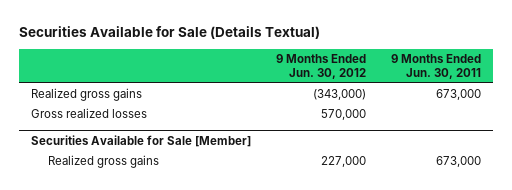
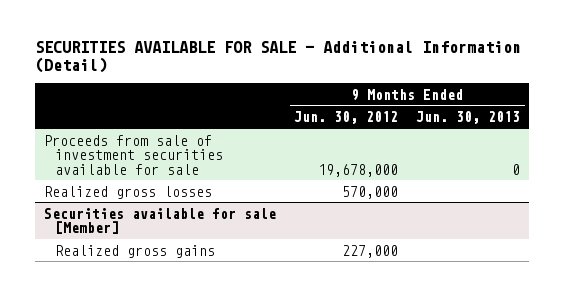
[18,25,320,39] Securities Available for Sale (Details Textual) -> [34,41,521,74] SECURITIES AVAILABLE FOR SALE - Additional Information (Detail)
[390,53,481,79] 9 Months Ended Jun. 30, 2011 -> none
none -> [416,111,521,125] Jun. 30, 2013
[31,88,143,102] Realized gross gains -> none
none -> [44,134,223,175] Proceeds from sale of investment securities available for sale
[31,108,148,119] Gross realized losses -> [44,185,213,199] Realized gross losses
[31,135,252,148] Securities Available for Sale [Member] -> [44,207,277,235] Securities available for sale [Member]

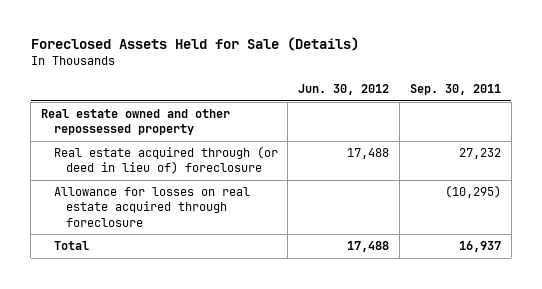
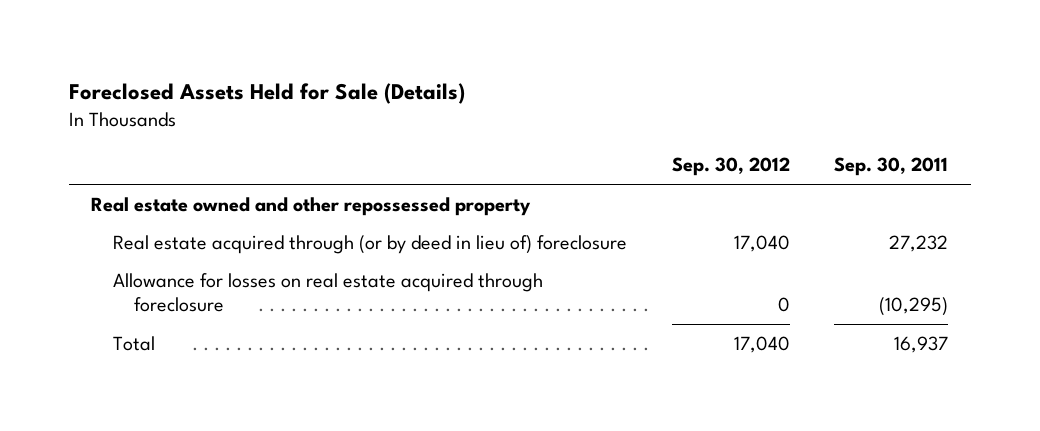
[298,84,390,96] Jun. 30, 2012 -> none
none -> [671,157,790,177] Sep. 30, 2012
[53,146,278,175] Real estate acquired through (or deed in lieu of) foreclosure -> [112,234,627,254] Real estate acquired through (or by deed in lieu of) foreclosure

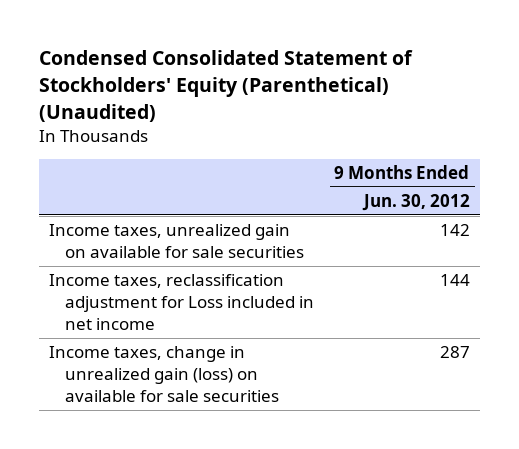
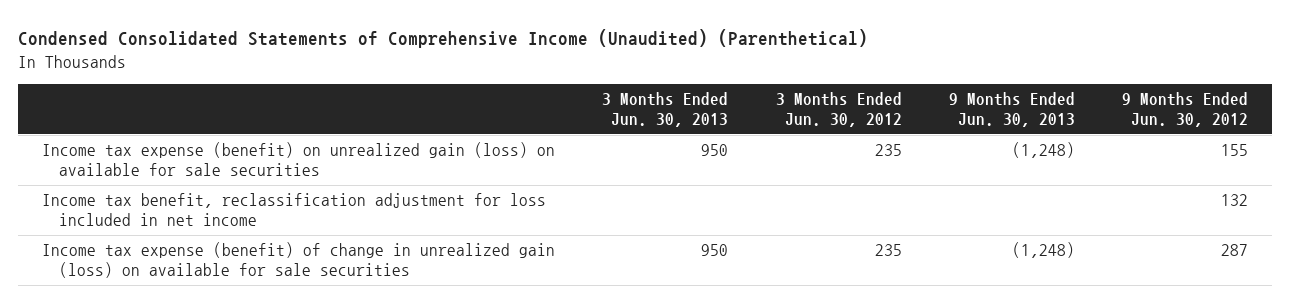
[38,50,413,122] Condensed Consolidated Statement of Stockholders' Equity (Parenthetical) (Unaudited) -> [18,29,869,49] Condensed Consolidated Statements of Comprehensive Income (Unaudited) (Parenthetical)
none -> [602,92,729,128] 3 Months Ended Jun. 30, 2013
none -> [775,92,902,128] 3 Months Ended Jun. 30, 2012
none -> [948,92,1075,128] 9 Months Ended Jun. 30, 2013
[49,224,304,258] Income taxes, unrealized gain on available for sale securities -> [42,142,556,177] Income tax expense (benefit) on unrealized gain (loss) on available for sale securities
[439,224,470,237] 142 -> [1221,144,1249,157] 155
[49,274,314,330] Income taxes, reclassification adjustment for Loss included in net income -> [42,193,547,227] Income tax benefit, reclassification adjustment for loss included in net income
[439,274,470,287] 144 -> [1221,194,1249,207] 132
[49,346,279,402] Income taxes, change in unrealized gain (loss) on available for sale securities -> [42,242,556,279] Income tax expense (benefit) of change in unrealized gain (loss) on available for sale securities

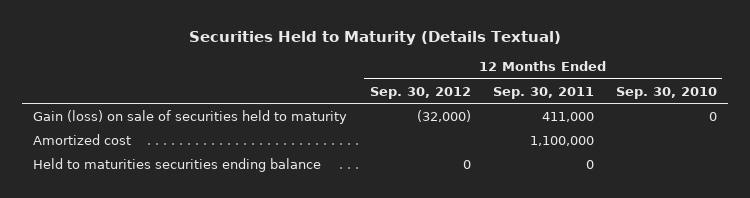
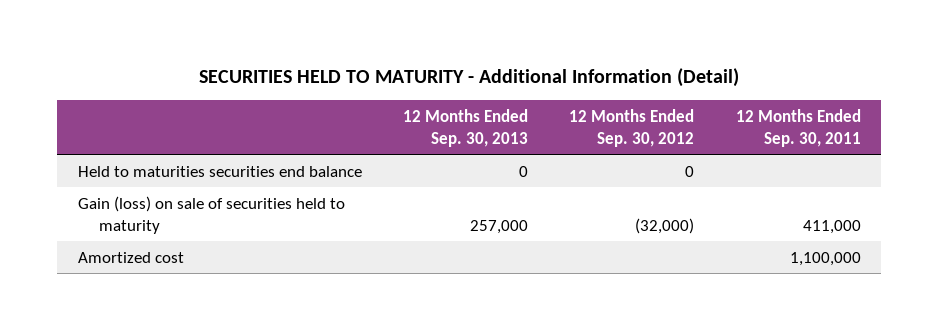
[189,30,562,45] Securities Held to Maturity (Details Textual) -> [199,68,740,88] SECURITIES HELD TO MATURITY - Additional Information (Detail)
[615,86,717,99] Sep. 30, 2010 -> none
none -> [402,108,528,147] 12 Months Ended Sep. 30, 2013
none -> [77,165,362,177] Held to maturities securities end balance
[33,157,322,172] Held to maturities securities ending balance -> none

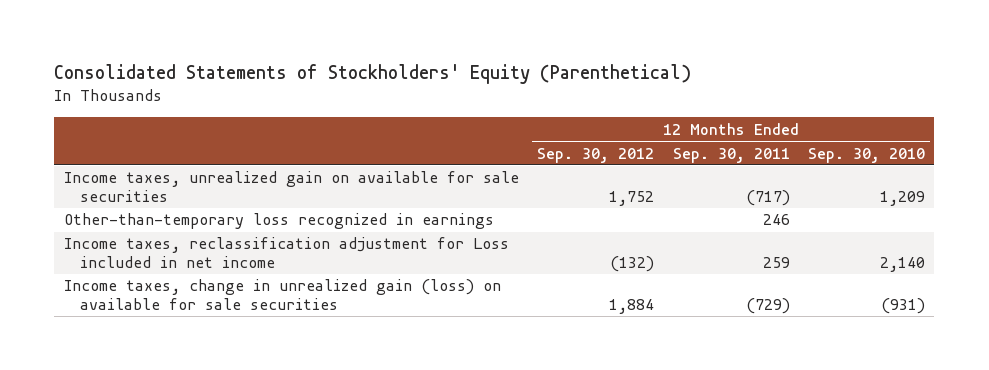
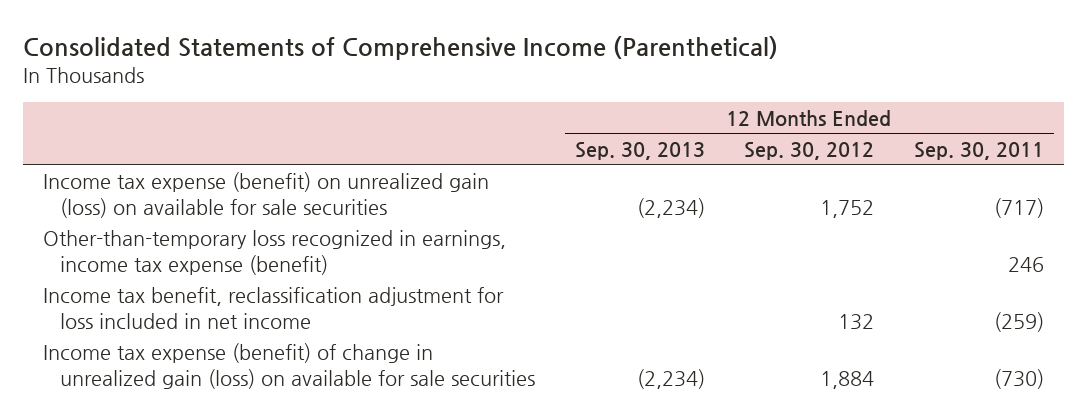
[54,64,692,85] Consolidated Statements of Stockholders' Equity (Parenthetical) -> [23,35,779,60] Consolidated Statements of Comprehensive Income (Parenthetical)
[808,147,926,163] Sep. 30, 2010 -> none
none -> [574,141,705,160] Sep. 30, 2013
[63,171,519,203] Income taxes, unrealized gain on available for sale securities -> [43,171,490,218] Income tax expense (benefit) on unrealized gain (loss) on available for sale securities
[63,213,494,230] Other-than-temporary loss recognized in earnings -> [43,229,507,275] Other-than-temporary loss recognized in earnings, income tax expense (benefit)
[63,237,509,269] Income taxes, reclassification adjustment for Loss included in net income -> [43,286,505,329] Income tax benefit, reclassification adjustment for loss included in net income
[610,256,655,273] (132) -> [838,313,875,330] 132
[762,257,790,269] 259 -> [993,311,1044,332] (259)
[63,279,501,311] Income taxes, change in unrealized gain (loss) on available for sale securities -> [43,342,536,389] Income tax expense (benefit) of change in unrealized gain (loss) on available for sale securities
[745,298,790,315] (729) -> [993,368,1044,389] (730)

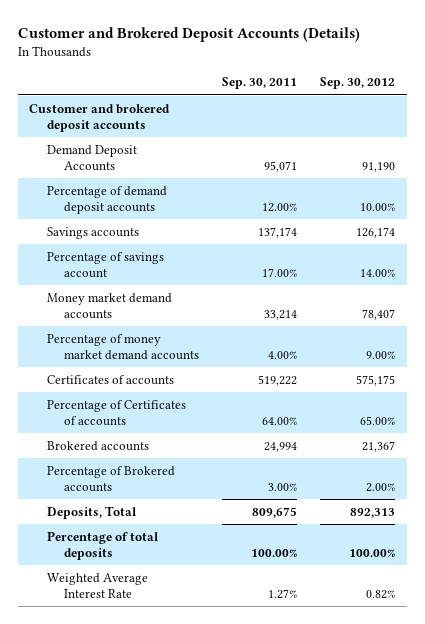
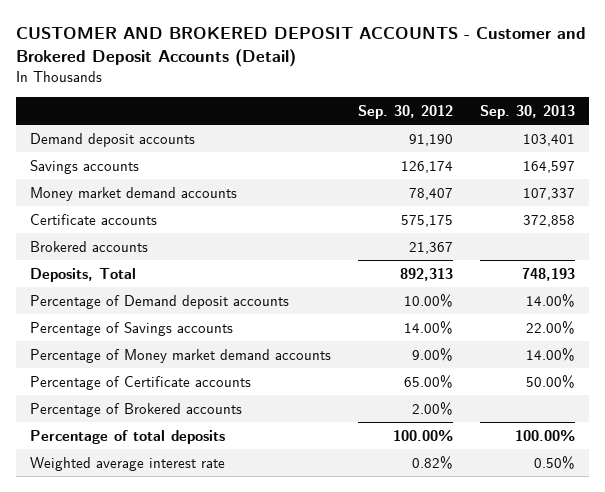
[17,27,360,43] Customer and Brokered Deposit Accounts (Details) -> [16,27,587,68] CUSTOMER AND BROKERED DEPOSIT ACCOUNTS - Customer and Brokered Deposit Accounts (Detail)
[222,77,298,90] Sep. 30, 2011 -> none
none -> [480,104,576,119] Sep. 30, 2013
[29,103,171,133] Customer and brokered deposit accounts -> none
[46,185,167,215] Percentage of demand deposit accounts -> none
[46,144,137,172] Demand Deposit Accounts -> [30,132,196,147] Demand deposit accounts
[46,251,164,279] Percentage of savings account -> none
[46,333,200,361] Percentage of money market demand accounts -> none
[46,399,186,427] Percentage of Certificates of accounts -> none
[46,374,174,385] Certificates of accounts -> [30,213,158,225] Certificate accounts
none -> [30,294,290,309] Percentage of Demand deposit accounts
none -> [30,321,234,336] Percentage of Savings accounts
none -> [30,348,332,363] Percentage of Money market demand accounts
none -> [30,375,252,390] Percentage of Certificate accounts
[46,465,175,493] Percentage of Brokered accounts -> [30,402,243,417] Percentage of Brokered accounts
[46,572,148,599] Weighted Average Interest Rate -> [30,456,226,471] Weighted average interest rate

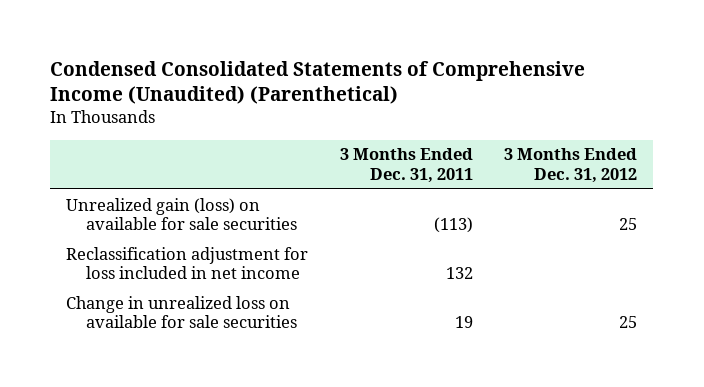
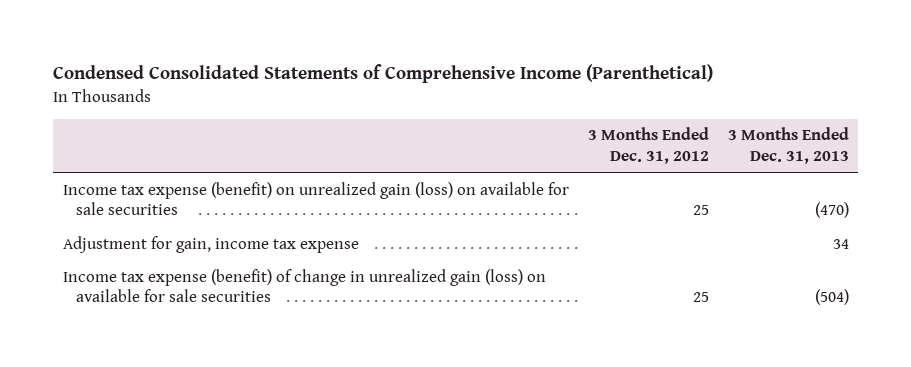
[50,60,586,105] Condensed Consolidated Statements of Comprehensive Income (Unaudited) (Parenthetical) -> [53,64,714,84] Condensed Consolidated Statements of Comprehensive Income (Parenthetical)
[339,148,473,183] 3 Months Ended Dec. 31, 2011 -> none
none -> [727,127,849,164] 3 Months Ended Dec. 31, 2013
[66,246,309,280] Reclassification adjustment for loss included in net income -> none
[66,197,298,231] Unrealized gain (loss) on available for sale securities -> [62,181,569,216] Income tax expense (benefit) on unrealized gain (loss) on available for sale securities
none -> [62,235,359,253] Adjustment for gain, income tax expense
[66,295,298,329] Change in unrealized loss on available for sale securities -> [62,268,546,303] Income tax expense (benefit) of change in unrealized gain (loss) on available for sale securities

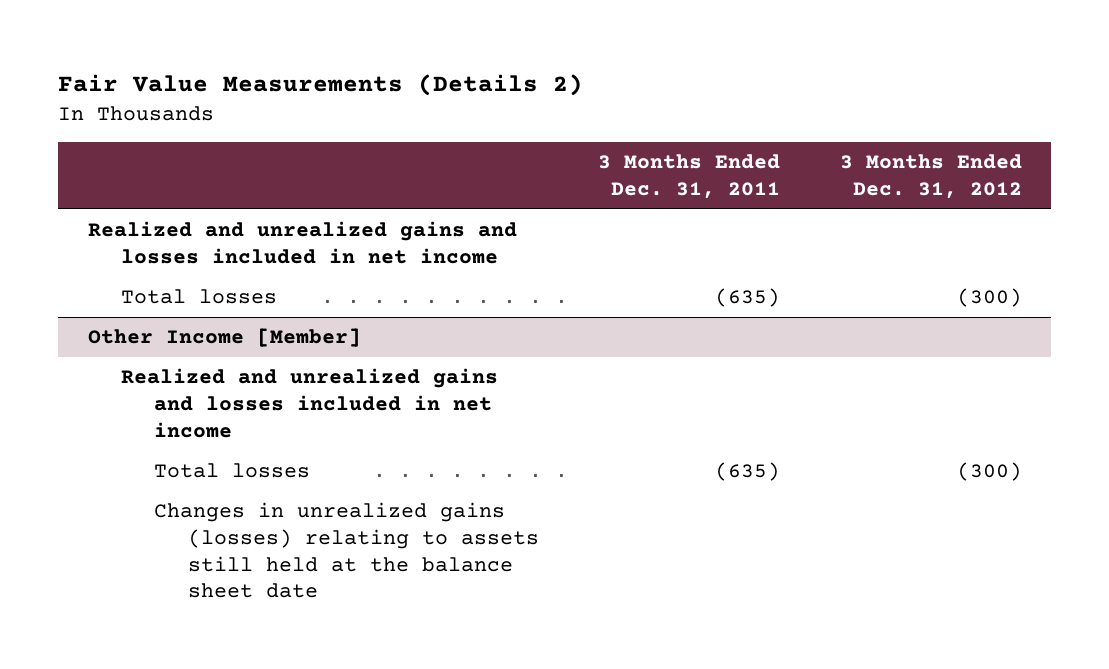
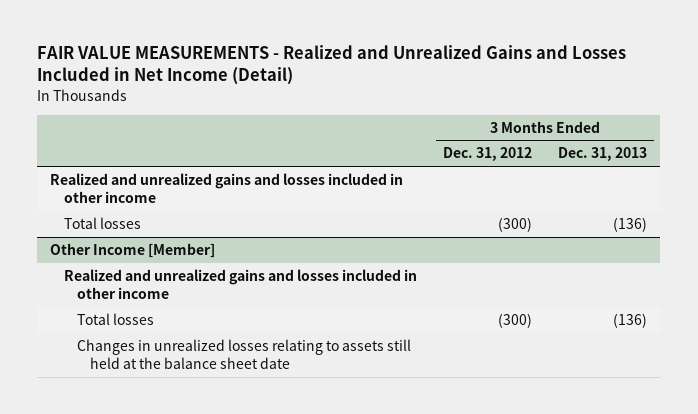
[57,74,583,97] Fair Value Measurements (Details 2) -> [37,45,627,86] FAIR VALUE MEASUREMENTS - Realized and Unrealized Gains and Losses Included in Net Income (Detail)
[598,154,781,199] 3 Months Ended Dec. 31, 2011 -> none
none -> [558,147,648,162] Dec. 31, 2013
[87,221,517,265] Realized and unrealized gains and losses included in net income -> [50,173,404,204] Realized and unrealized gains and losses included in other income
[120,368,498,438] Realized and unrealized gains and losses included in net income -> [63,269,417,300] Realized and unrealized gains and losses included in other income
[154,502,539,599] Changes in unrealized gains (losses) relating to assets still held at the balance sheet date -> [76,339,411,370] Changes in unrealized losses relating to assets still held at the balance sheet date

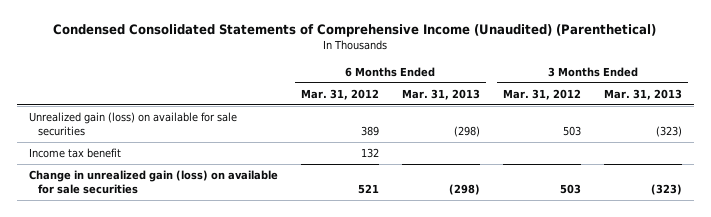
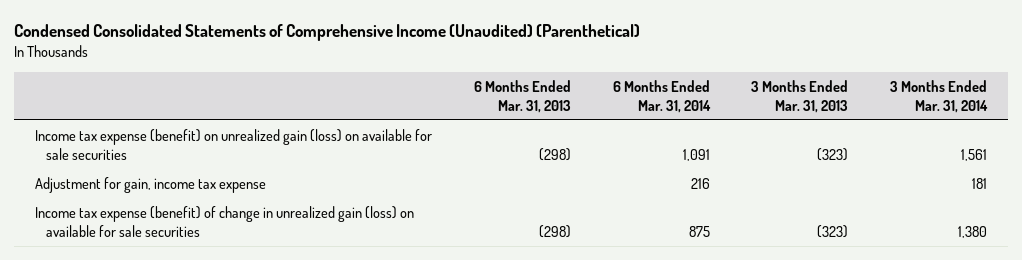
[300,88,379,100] Mar. 31, 2012 -> none
[503,88,582,100] Mar. 31, 2012 -> none
none -> [612,79,711,113] 6 Months Ended Mar. 31, 2014
none -> [890,79,989,113] 3 Months Ended Mar. 31, 2014
[28,148,121,159] Income tax benefit -> none
[28,112,237,137] Unrealized gain (loss) on available for sale securities -> [35,128,433,160] Income tax expense (benefit) on unrealized gain (loss) on available for sale securities
none -> [35,176,267,193] Adjustment for gain, income tax expense
[28,170,278,195] Change in unrealized gain (loss) on available for sale securities -> [35,205,415,237] Income tax expense (benefit) of change in unrealized gain (loss) on available for sale securities

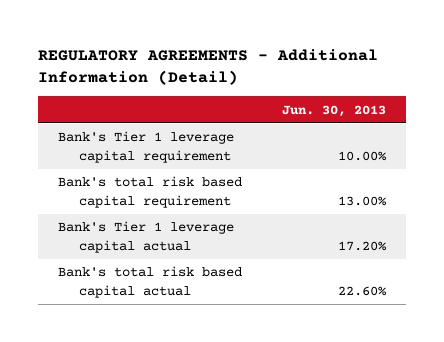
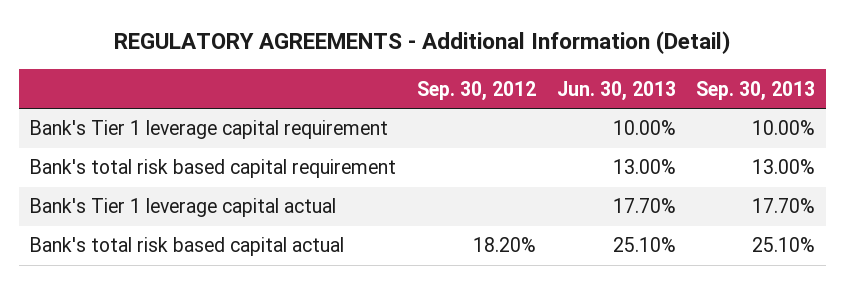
none -> [416,80,536,101] Sep. 30, 2012
none -> [696,80,816,101] Sep. 30, 2013
[337,240,387,251] 17.20% -> [612,198,676,214] 17.70%
[337,285,387,296] 22.60% -> [612,237,676,253] 25.10%

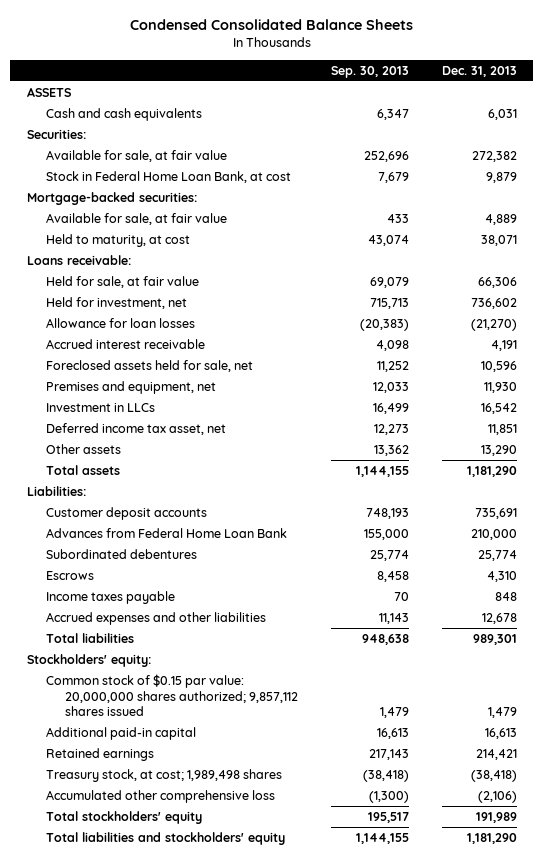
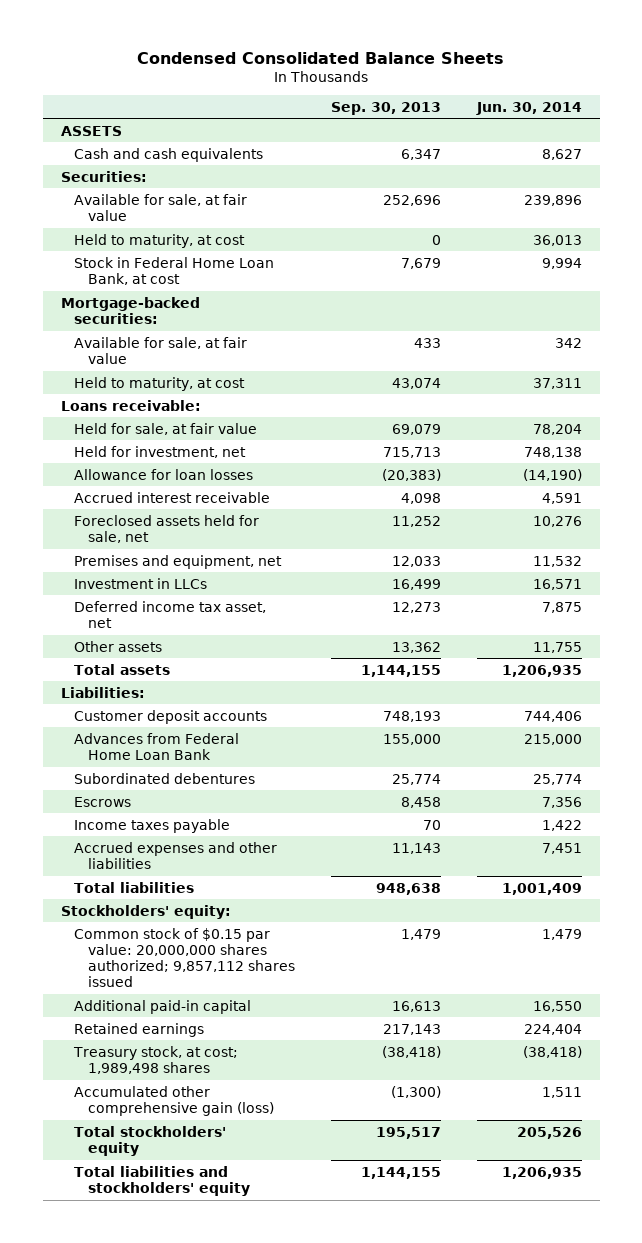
[441,65,517,77] Dec. 31, 2013 -> none
none -> [475,101,582,115] Jun. 30, 2014
none -> [74,233,246,248] Held to maturity, at cost
[45,790,275,804] Accumulated other comprehensive loss -> [74,1085,275,1116] Accumulated other comprehensive gain (loss)

